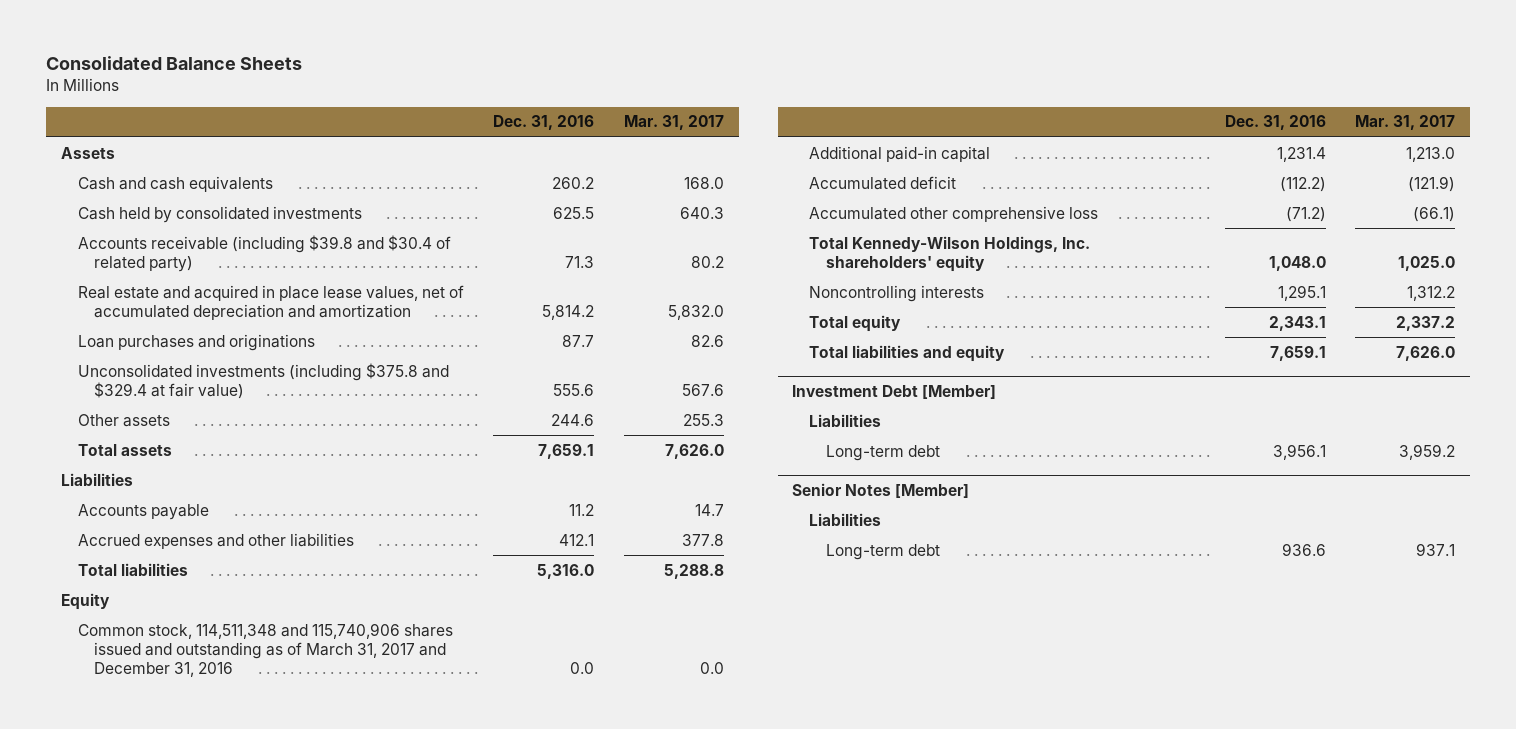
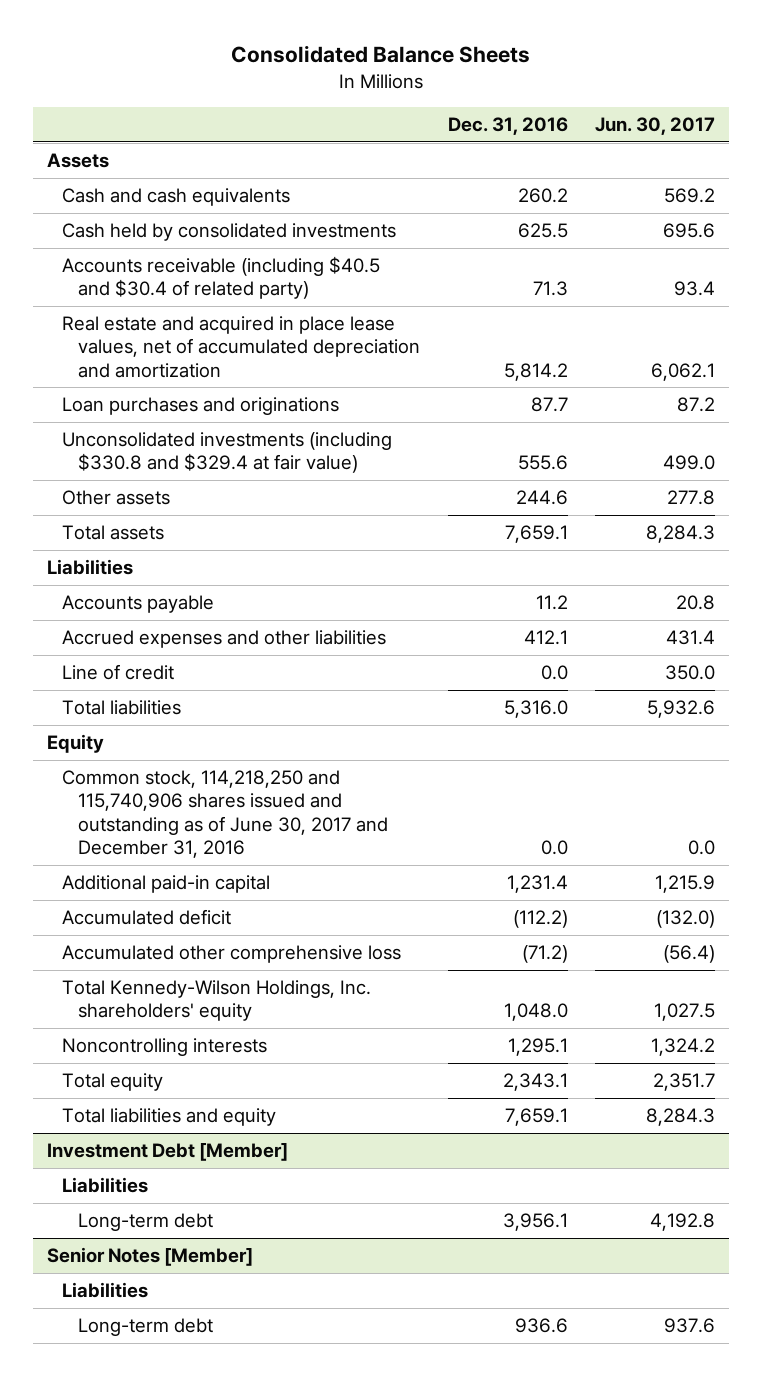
[623,115,724,131] Mar. 31, 2017 -> none
none -> [595,116,716,135] Jun. 30, 2017
[77,234,451,272] Accounts receivable (including $39.8 and $30.4 of related party) -> [62,256,381,300] Accounts receivable (including $40.5 and $30.4 of related party)
[77,362,449,399] Unconsolidated investments (including $375.8 and $329.4 at fair value) -> [62,432,393,474] Unconsolidated investments (including $330.8 and $329.4 at fair value)
none -> [62,664,175,681] Line of credit
[77,622,453,677] Common stock, 114,511,348 and 115,740,906 shares issued and outstanding as of March 31, 2017 and December 31, 2016 -> [62,770,388,858] Common stock, 114,218,250 and 115,740,906 shares issued and outstanding as of June 30, 2017 and December 31, 2016

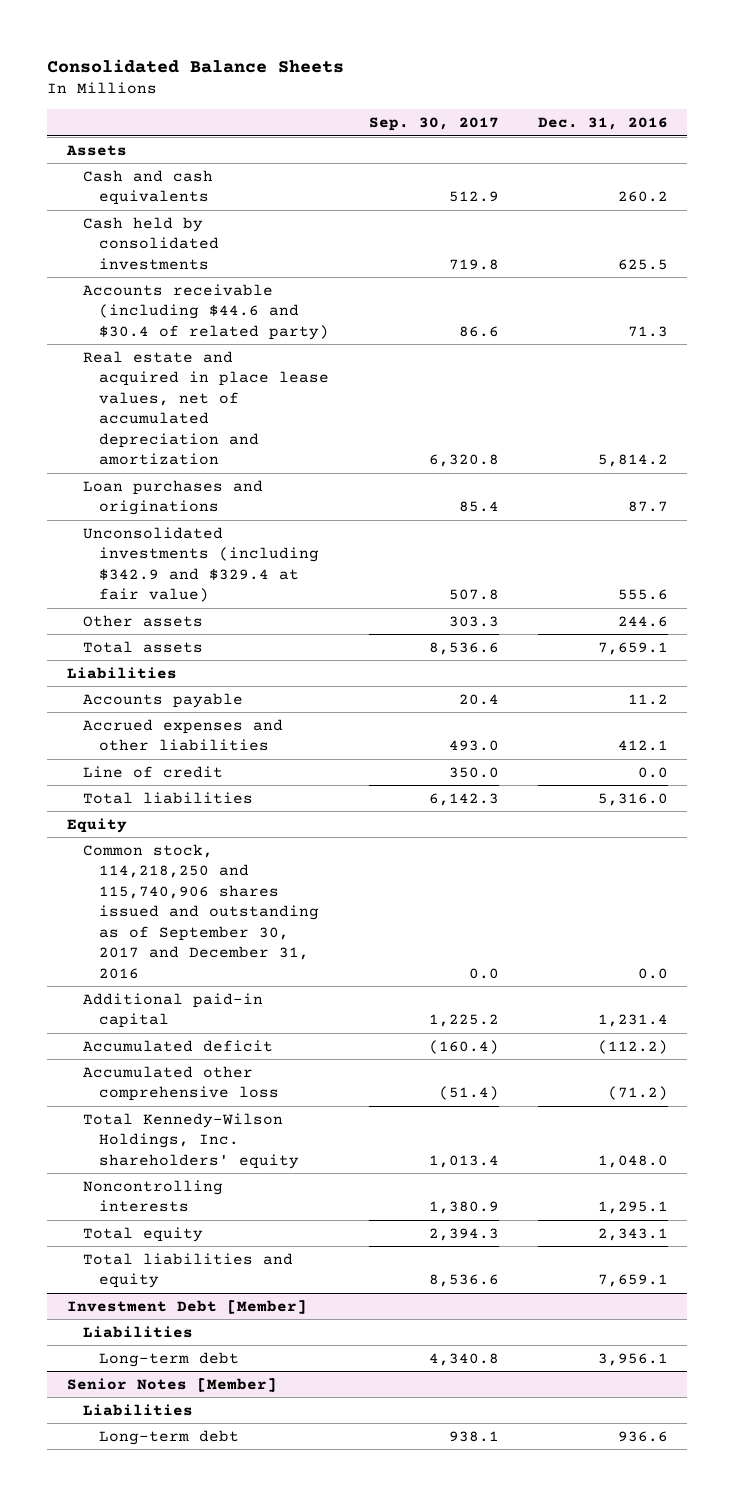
[595,116,716,135] Jun. 30, 2017 -> none
none -> [368,117,499,132] Sep. 30, 2017
[62,256,381,300] Accounts receivable (including $40.5 and $30.4 of related party) -> [83,283,330,340] Accounts receivable (including $44.6 and $30.4 of related party)
[62,432,393,474] Unconsolidated investments (including $330.8 and $329.4 at fair value) -> [83,526,320,603] Unconsolidated investments (including $342.9 and $329.4 at fair value)
[62,770,388,858] Common stock, 114,218,250 and 115,740,906 shares issued and outstanding as of June 30, 2017 and December 31, 2016 -> [83,843,320,979] Common stock, 114,218,250 and 115,740,906 shares issued and outstanding as of September 30, 2017 and December 31, 2016

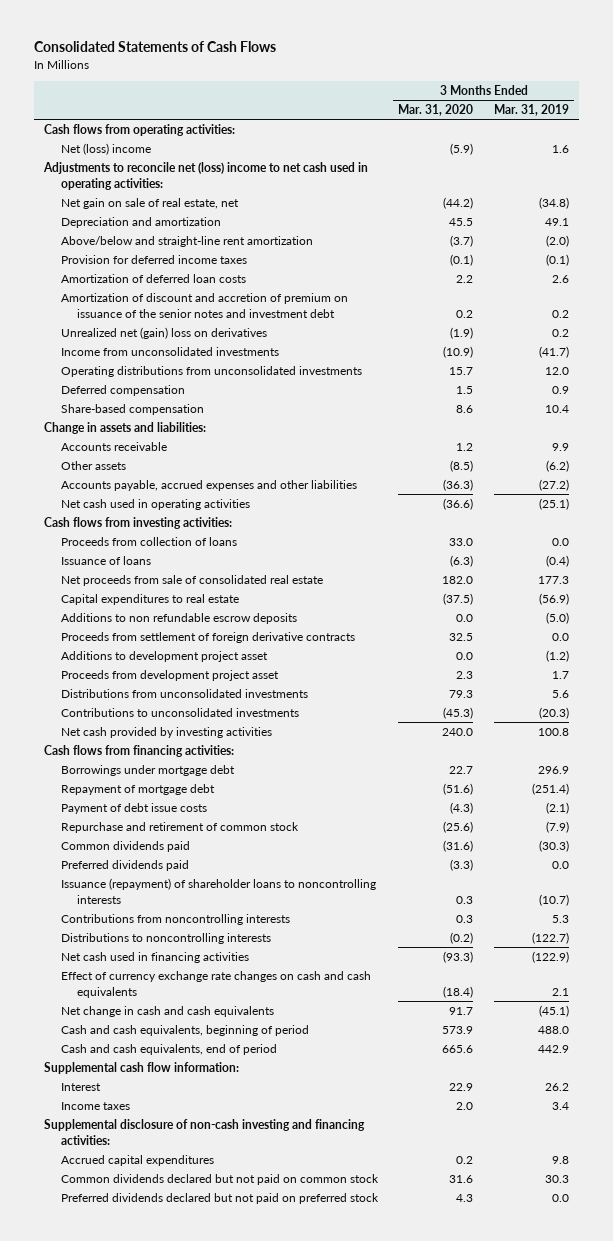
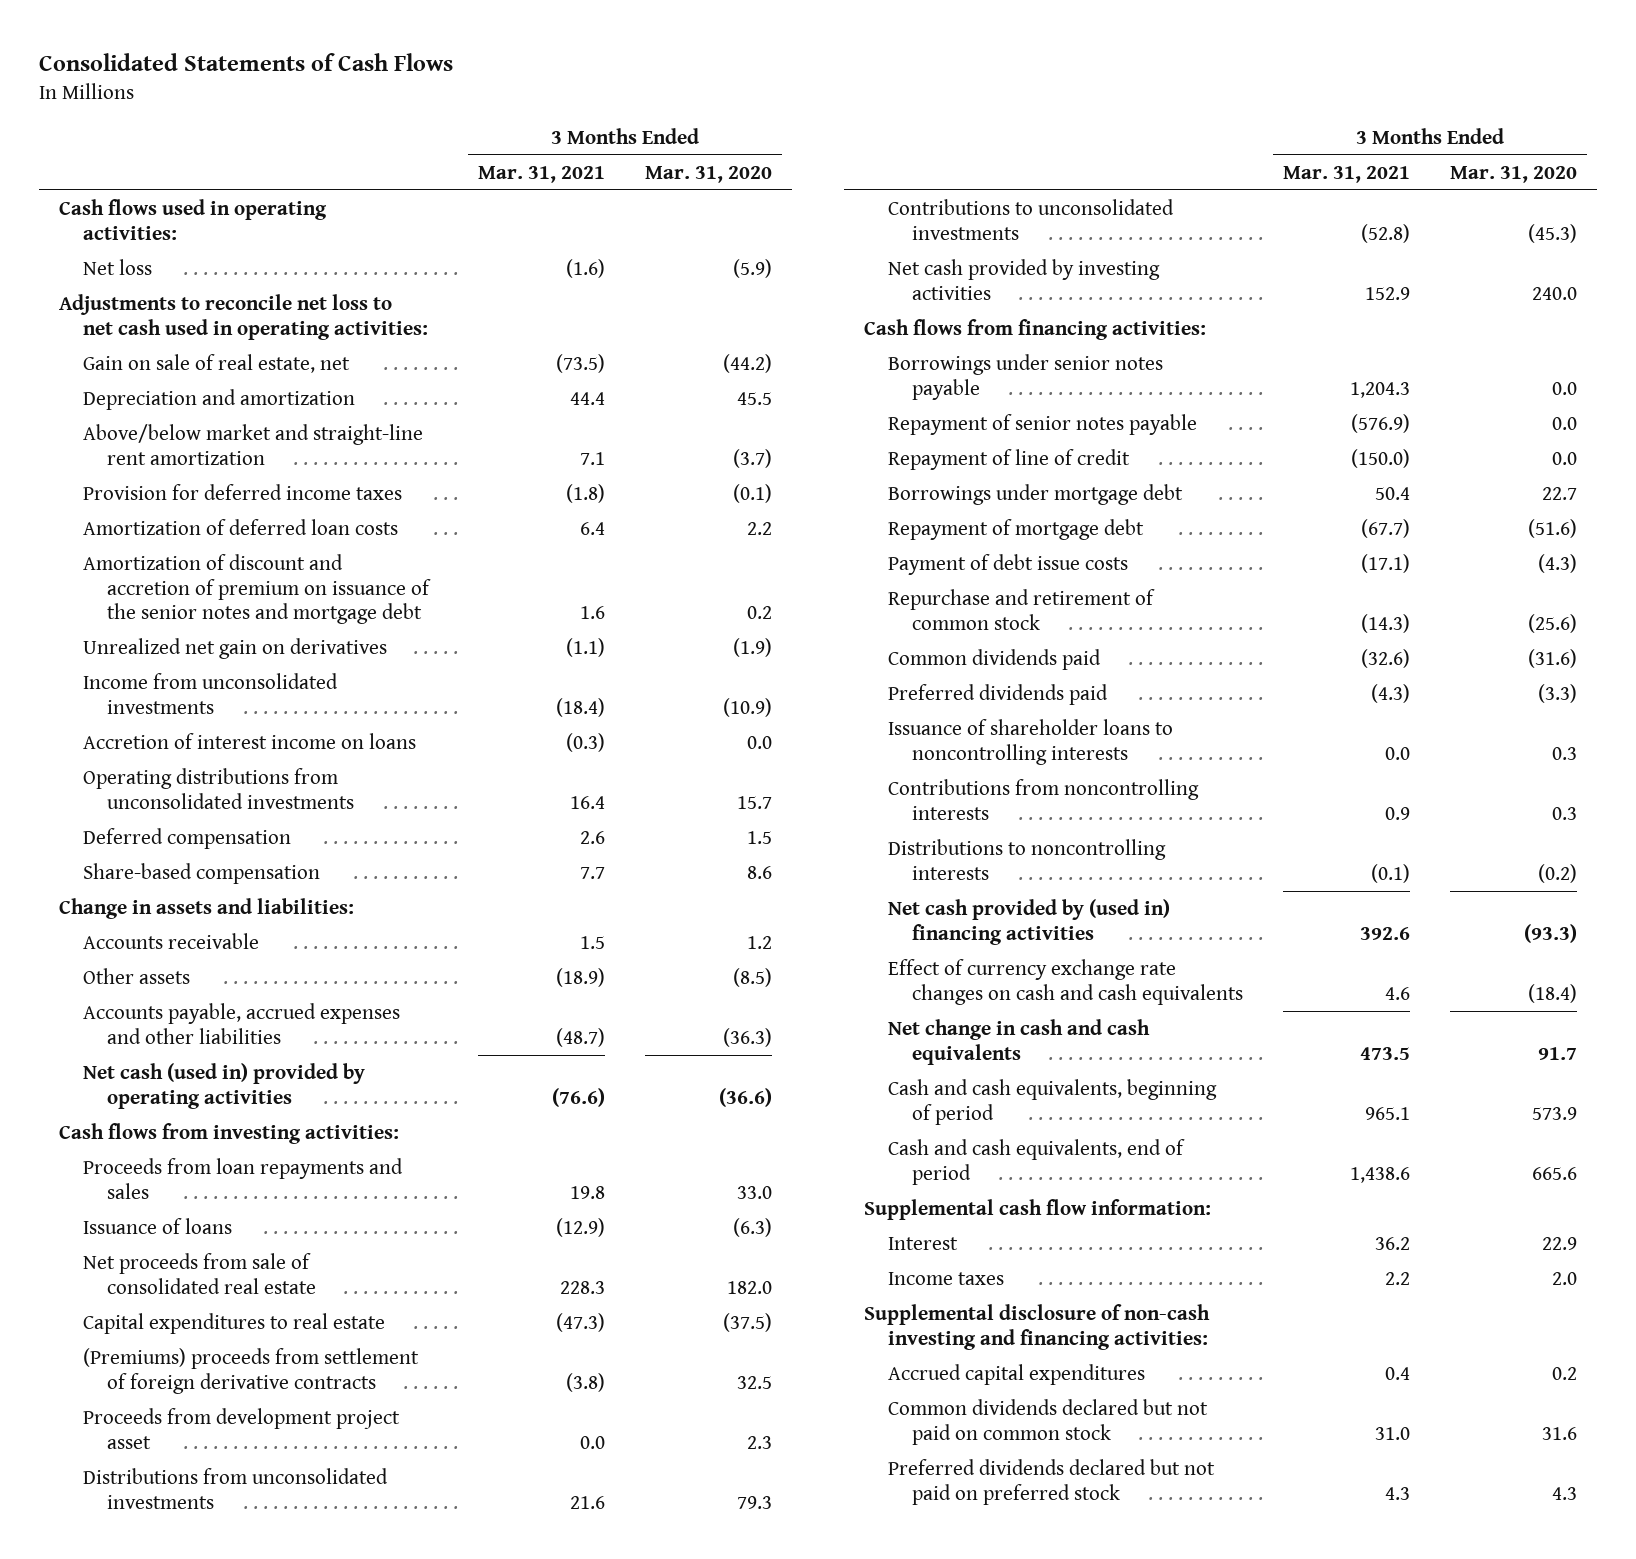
[493,103,569,116] Mar. 31, 2019 -> none
none -> [477,165,605,183] Mar. 31, 2021
[43,123,235,136] Cash flows from operating activities: -> [59,198,328,240] Cash flows used in operating activities:
[60,142,151,155] Net (loss) income -> [82,258,152,275] Net loss
[42,161,368,190] Adjustments to reconcile net (loss) income to net cash used in operating activities: -> [59,293,428,340] Adjustments to reconcile net loss to net cash used in operating activities:
[60,197,239,209] Net gain on sale of real estate, net -> [82,353,350,373] Gain on sale of real estate, net
[60,235,313,247] Above/below and straight-line rent amortization -> [82,423,423,465] Above/below market and straight-line rent amortization
[60,292,348,318] Amortization of discount and accretion of premium on issuance of the senior notes and investment debt -> [82,553,431,625] Amortization of discount and accretion of premium on issuance of the senior notes and mortgage debt
[60,326,267,339] Unrealized net (gain) loss on derivatives -> [82,637,387,659] Unrealized net gain on derivatives
none -> [82,732,416,749] Accretion of interest income on loans
[60,498,250,510] Net cash used in operating activities -> [82,1062,365,1109] Net cash (used in) provided by operating activities
[60,536,237,546] Proceeds from collection of loans -> [82,1157,403,1199] Proceeds from loan repayments and sales
[60,612,297,624] Additions to non refundable escrow deposits -> none
[60,650,268,662] Additions to development project asset -> none
[60,631,355,643] Proceeds from settlement of foreign derivative contracts -> [82,1347,419,1394] (Premiums) proceeds from settlement of foreign derivative contracts
none -> [887,353,1163,400] Borrowings under senior notes payable
none -> [887,413,1197,435] Repayment of senior notes payable
none -> [887,448,1130,470] Repayment of line of credit
[60,877,376,904] Issuance (repayment) of shareholder loans to noncontrolling interests -> [887,718,1173,765] Issuance of shareholder loans to noncontrolling interests
[60,951,249,963] Net cash used in financing activities -> [887,898,1170,945] Net cash provided by (used in) financing activities

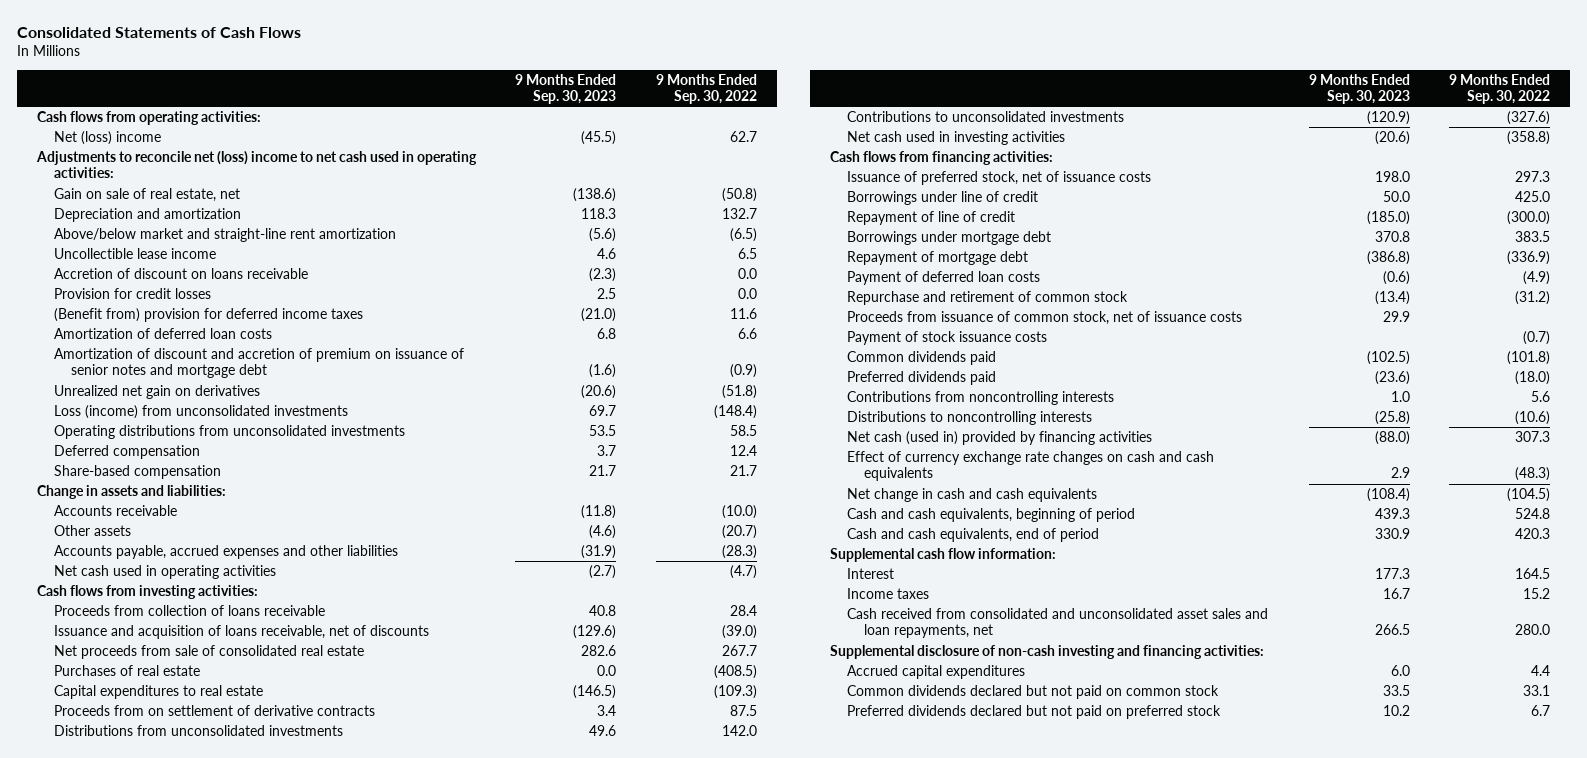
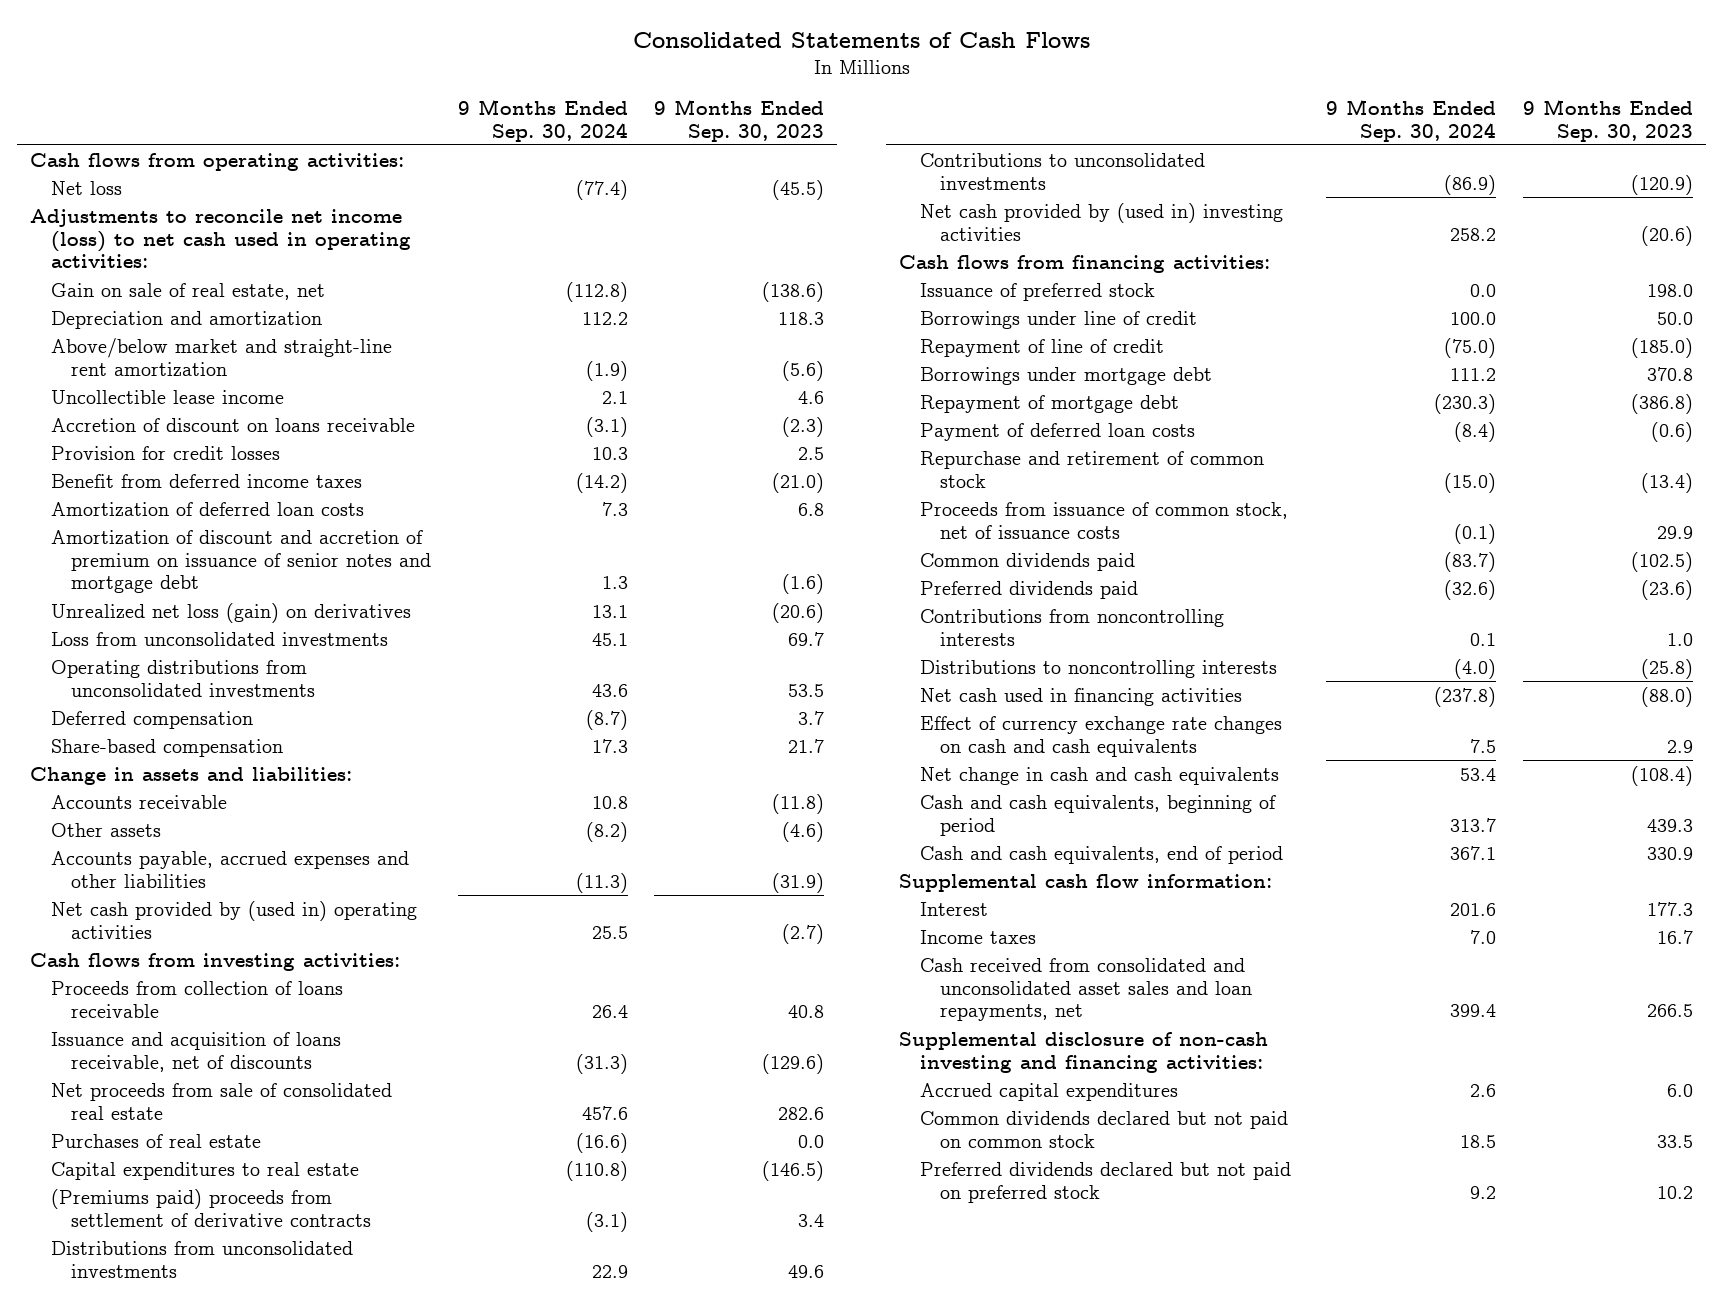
[655,73,757,104] 9 Months Ended Sep. 30, 2022 -> none
none -> [457,98,628,142] 9 Months Ended Sep. 30, 2024
[53,130,161,145] Net (loss) income -> [50,180,122,195] Net loss
[35,150,477,179] Adjustments to reconcile net (loss) income to net cash used in operating activities: -> [30,208,411,269] Adjustments to reconcile net income (loss) to net cash used in operating activities:
[53,307,363,322] (Benefit from) provision for deferred income taxes -> [50,473,362,488] Benefit from deferred income taxes
[53,384,260,399] Unrealized net gain on derivatives -> [50,602,411,623] Unrealized net loss (gain) on derivatives
[53,404,348,419] Loss (income) from unconsolidated investments -> [50,631,388,646] Loss from unconsolidated investments
[53,564,276,579] Net cash used in operating activities -> [50,900,417,939] Net cash provided by (used in) operating activities
[53,704,375,716] Proceeds from on settlement of derivative contracts -> [50,1188,372,1227] (Premiums paid) proceeds from settlement of derivative contracts
[847,130,1066,145] Net cash used in investing activities -> [919,202,1283,241] Net cash provided by (used in) investing activities
[847,170,1152,185] Issuance of preferred stock, net of issuance costs -> [919,282,1155,301] Issuance of preferred stock
[847,330,1048,345] Payment of stock issuance costs -> none
[847,430,1153,445] Net cash (used in) provided by financing activities -> [919,687,1242,706] Net cash used in financing activities

